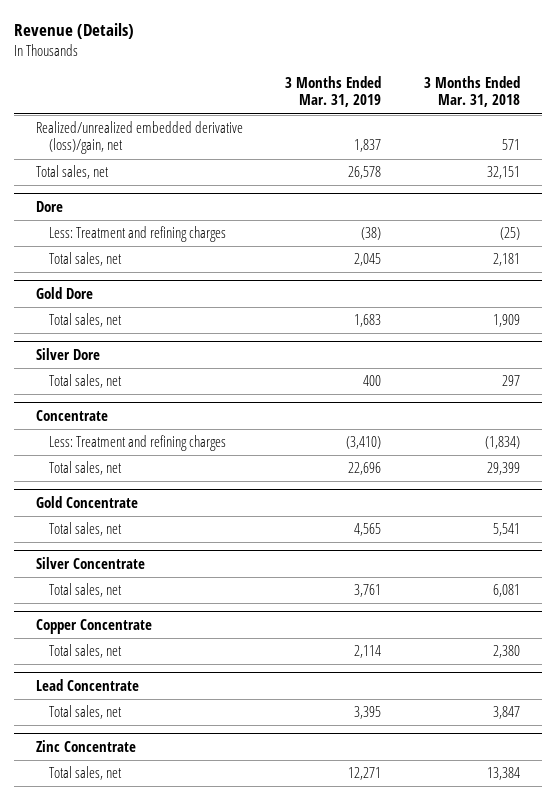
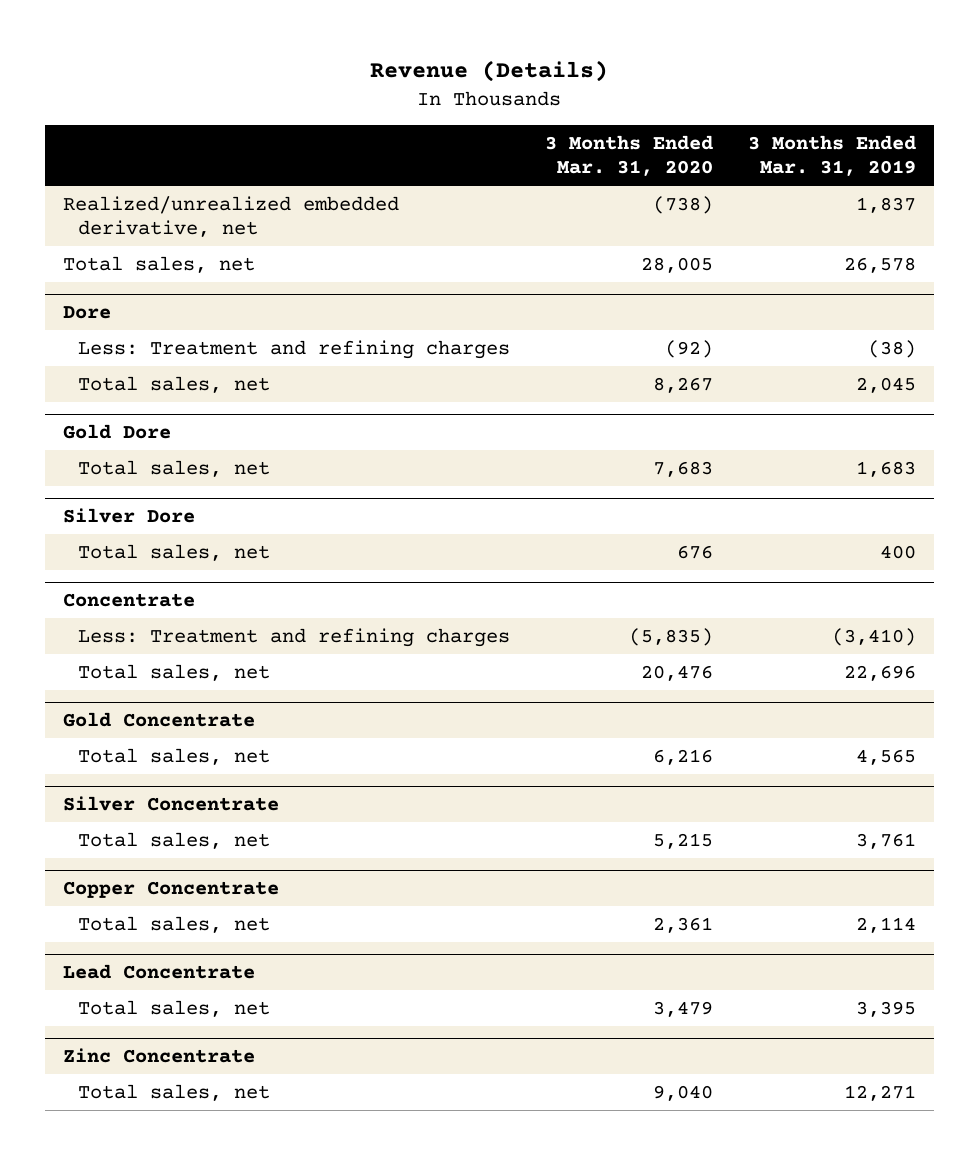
[424,76,521,108] 3 Months Ended Mar. 31, 2018 -> none
none -> [545,135,714,177] 3 Months Ended Mar. 31, 2020
[35,121,243,155] Realized/unrealized embedded derivative (loss)/gain, net -> [62,196,399,238] Realized/unrealized embedded derivative, net

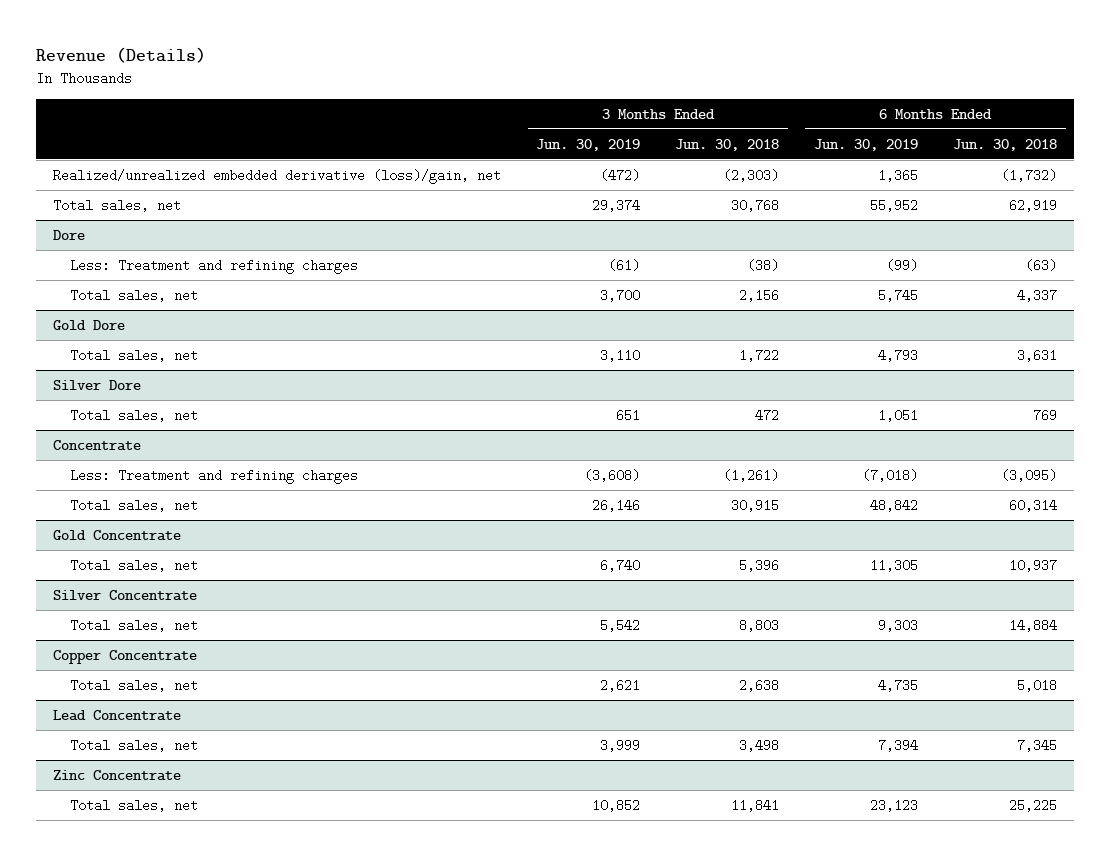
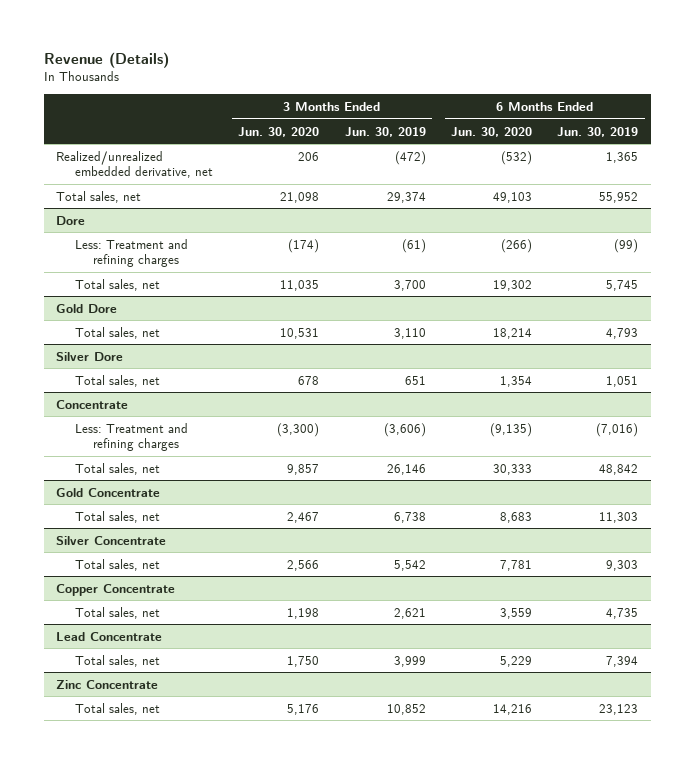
[675,138,780,151] Jun. 30, 2018 -> none
[952,138,1057,151] Jun. 30, 2018 -> none
none -> [238,126,320,137] Jun. 30, 2020
none -> [450,126,532,137] Jun. 30, 2020
[53,168,502,184] Realized/unrealized embedded derivative (loss)/gain, net -> [56,150,213,178] Realized/unrealized embedded derivative, net
[584,468,641,482] (3,608) -> [383,422,426,437] (3,606)
[862,468,919,482] (7,018) -> [596,422,639,437] (7,016)
[600,558,641,572] 6,740 -> [393,511,426,523] 6,738
[870,558,919,572] 11,305 -> [599,511,639,523] 11,303

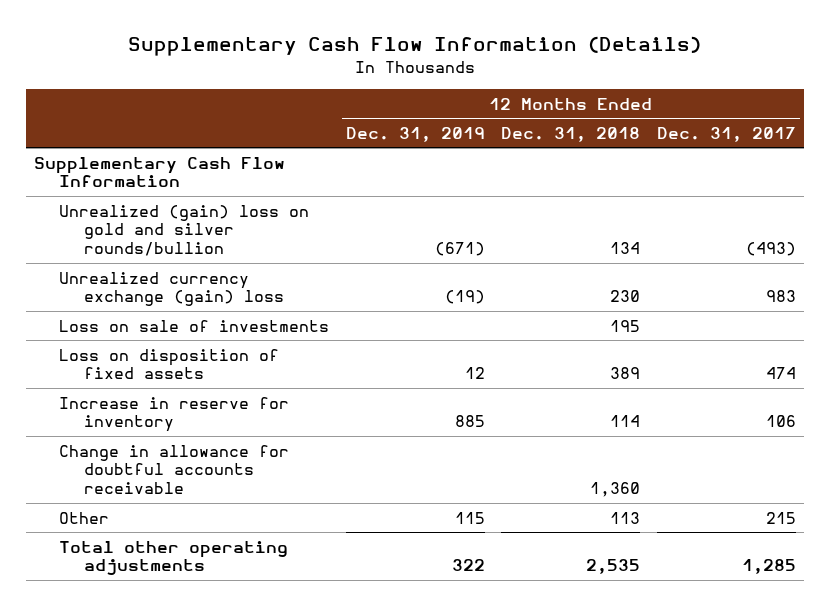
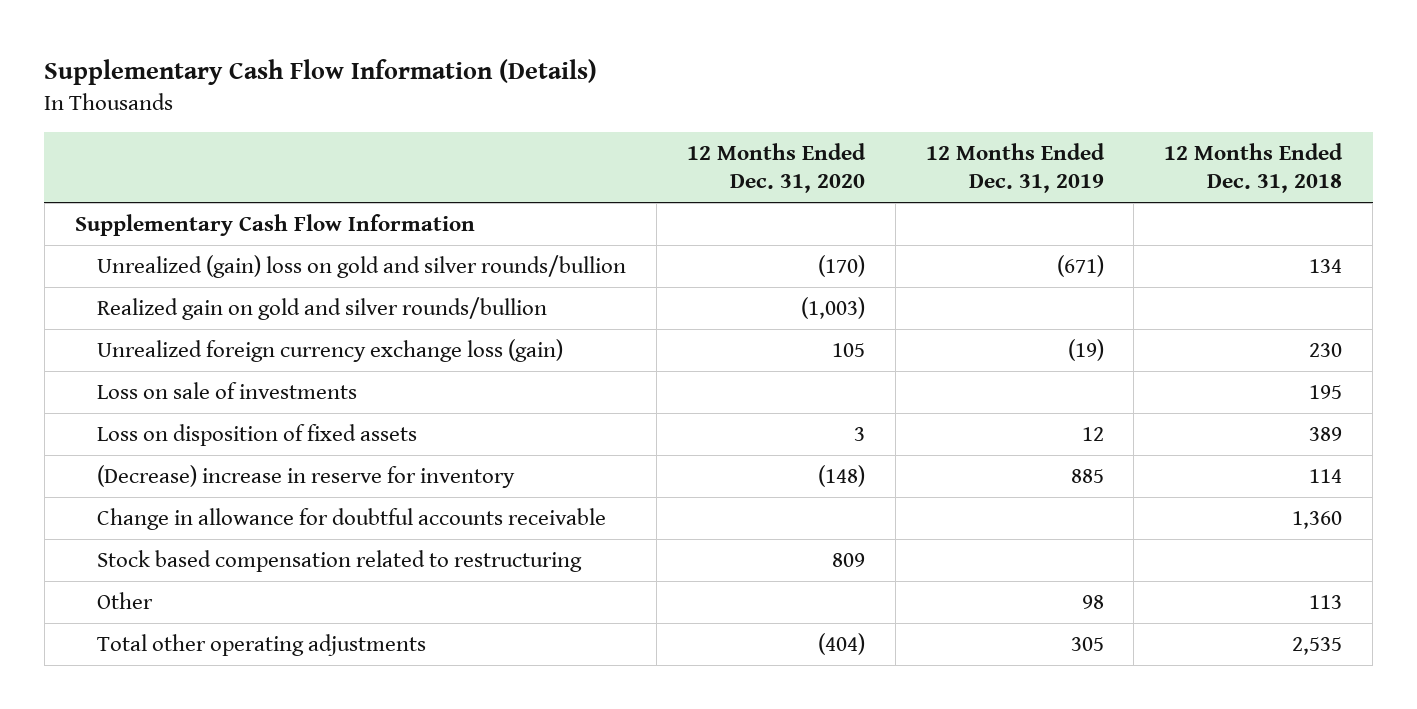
[656,126,796,142] Dec. 31, 2017 -> none
none -> [686,143,866,194] 12 Months Ended Dec. 31, 2020
none -> [97,296,548,320] Realized gain on gold and silver rounds/bullion
[59,271,284,307] Unrealized currency exchange (gain) loss -> [97,338,564,362] Unrealized foreign currency exchange loss (gain)
[59,396,290,433] Increase in reserve for inventory -> [97,464,516,488] (Decrease) increase in reserve for inventory
none -> [97,549,583,572] Stock based compensation related to restructuring
[454,511,485,524] 115 -> [1081,594,1104,609] 98
[451,559,485,572] 322 -> [1070,636,1104,651] 305

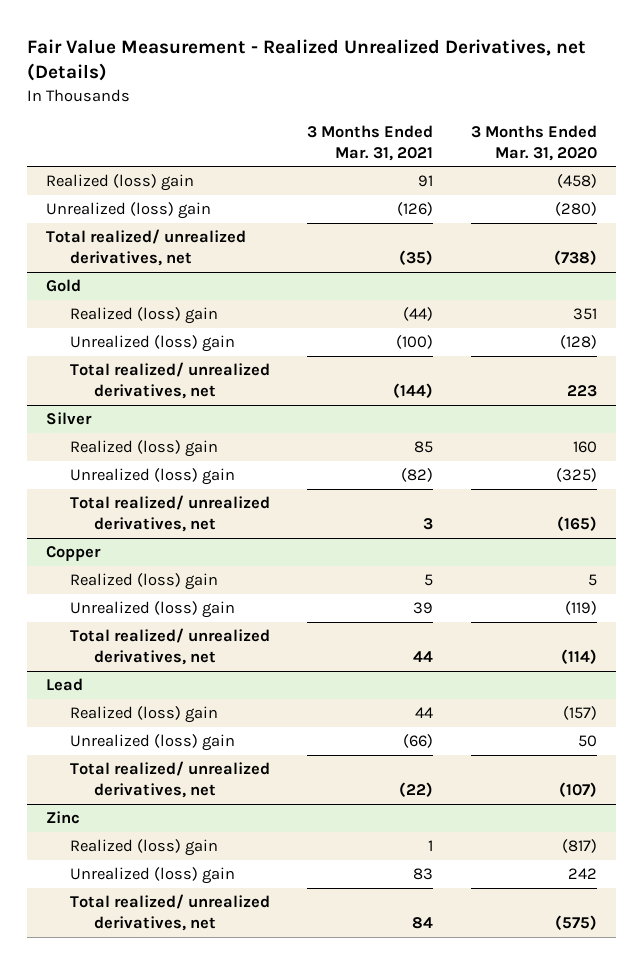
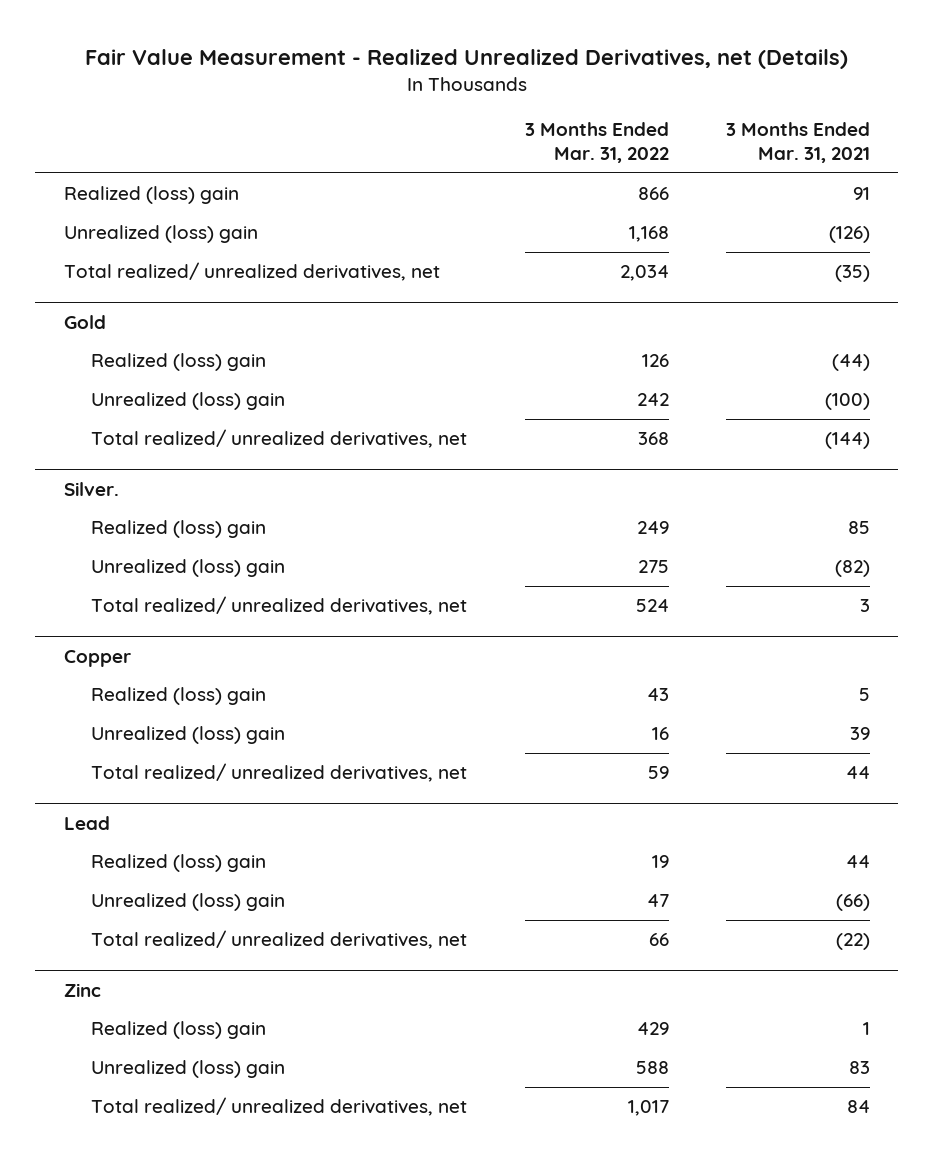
[471,124,598,161] 3 Months Ended Mar. 31, 2020 -> none
none -> [524,122,669,164] 3 Months Ended Mar. 31, 2022
[45,412,92,426] Silver -> [63,482,119,497] Silver.

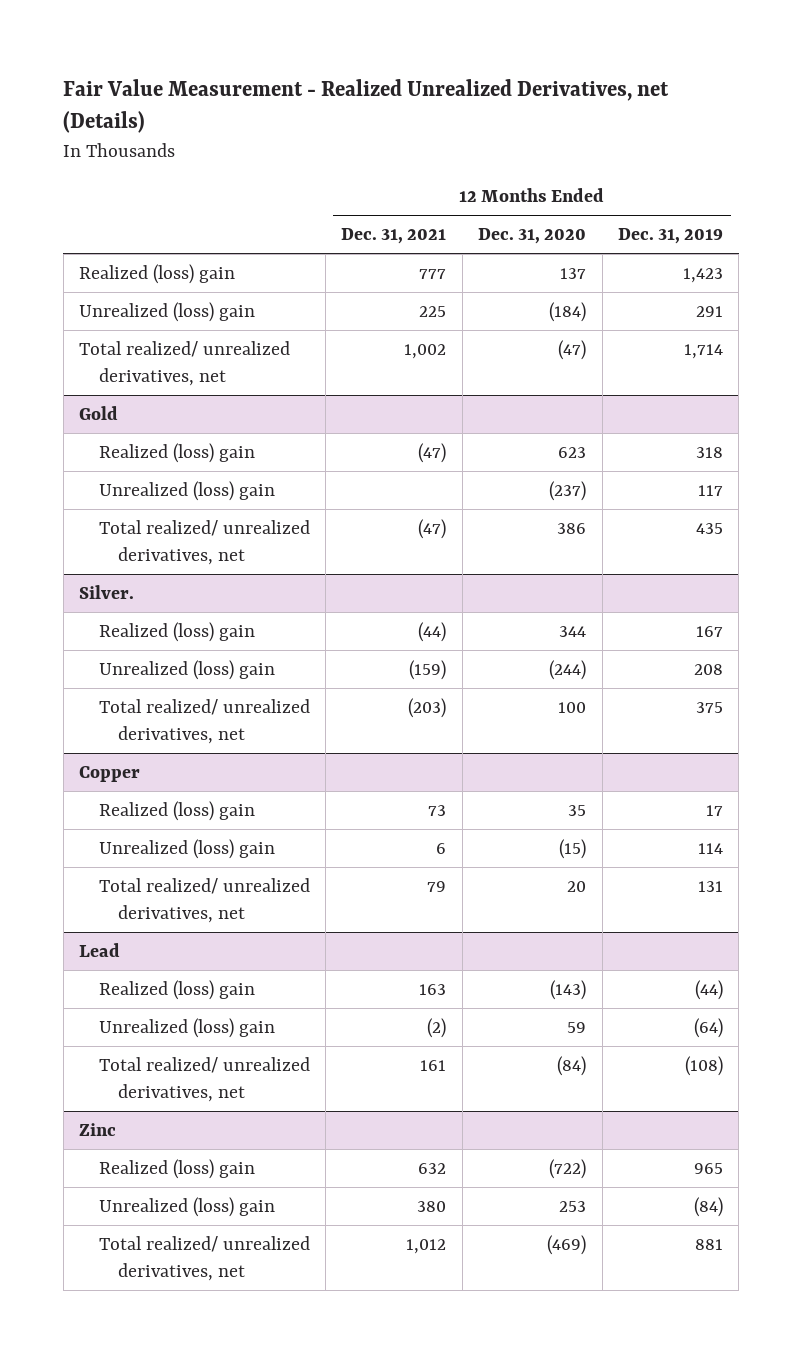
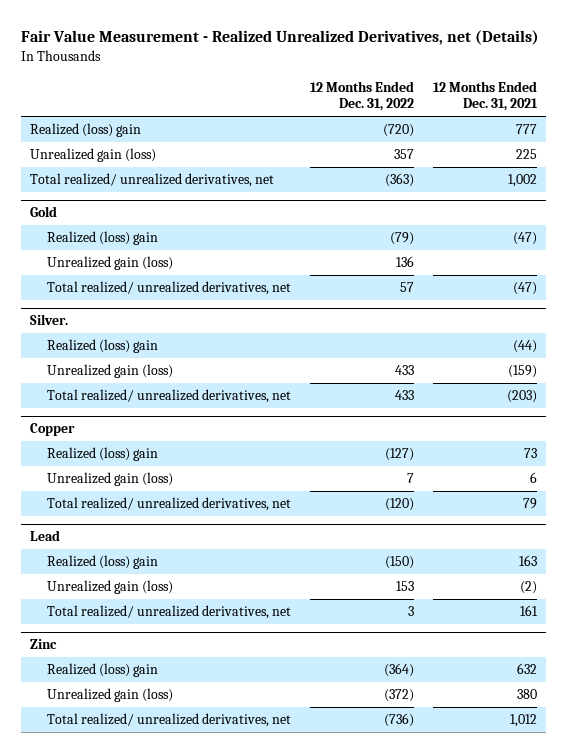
[478,228,587,245] Dec. 31, 2020 -> none
[618,228,724,245] Dec. 31, 2019 -> none
none -> [310,80,415,112] 12 Months Ended Dec. 31, 2022
[79,301,256,322] Unrealized (loss) gain -> [30,148,157,163] Unrealized gain (loss)
[98,480,275,501] Unrealized (loss) gain -> [47,256,174,271] Unrealized gain (loss)
[98,659,275,680] Unrealized (loss) gain -> [47,364,174,379] Unrealized gain (loss)
[98,838,275,859] Unrealized (loss) gain -> [47,472,174,487] Unrealized gain (loss)
[98,1017,275,1038] Unrealized (loss) gain -> [47,580,174,595] Unrealized gain (loss)
[98,1196,275,1217] Unrealized (loss) gain -> [47,688,174,703] Unrealized gain (loss)

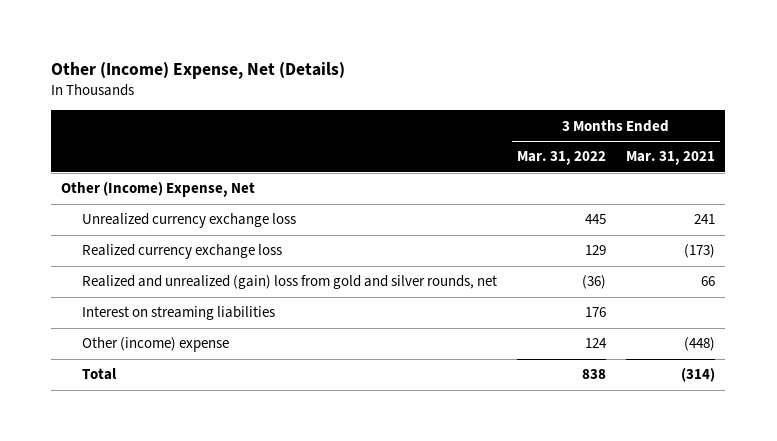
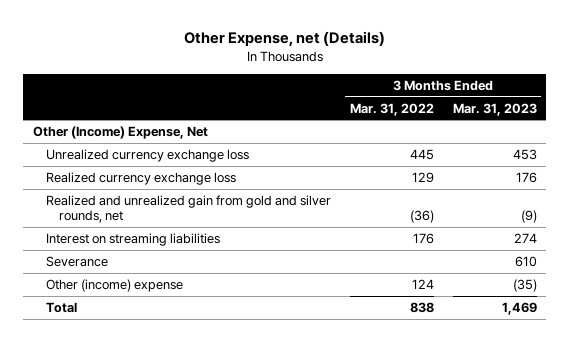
[51,61,346,79] Other (Income) Expense, Net (Details) -> [183,31,385,48] Other Expense, net (Details)
[626,151,716,166] Mar. 31, 2021 -> none
none -> [452,102,537,116] Mar. 31, 2023
[81,275,497,290] Realized and unrealized (gain) loss from gold and silver rounds, net -> [45,194,331,224] Realized and unrealized gain from gold and silver rounds, net
none -> [45,255,108,267] Severance

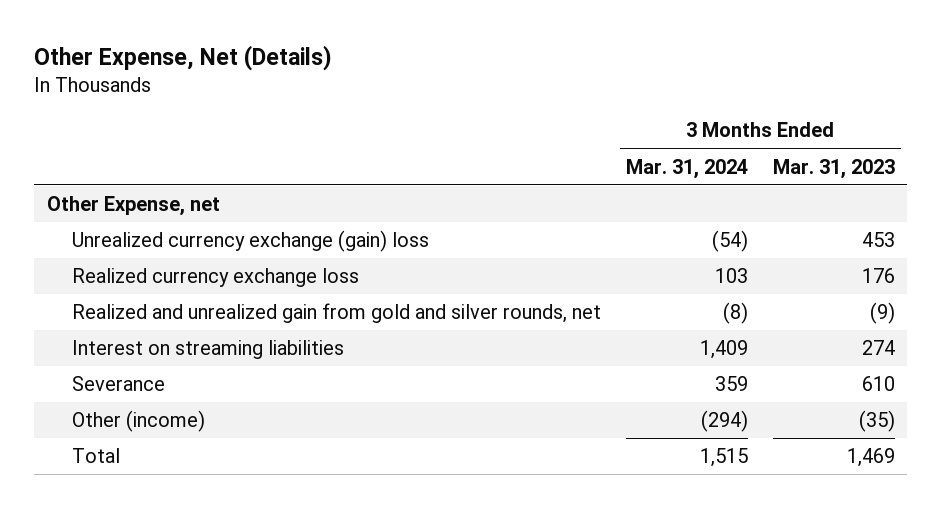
[183,31,385,48] Other Expense, net (Details) -> [34,45,333,72] Other Expense, Net (Details)
[349,102,434,116] Mar. 31, 2022 -> none
none -> [625,158,748,179] Mar. 31, 2024
[32,125,208,139] Other (Income) Expense, Net -> [46,196,220,217] Other Expense, net
[45,148,249,162] Unrealized currency exchange loss -> [72,230,430,253] Unrealized currency exchange (gain) loss
[45,278,183,292] Other (income) expense -> [72,410,206,433] Other (income)

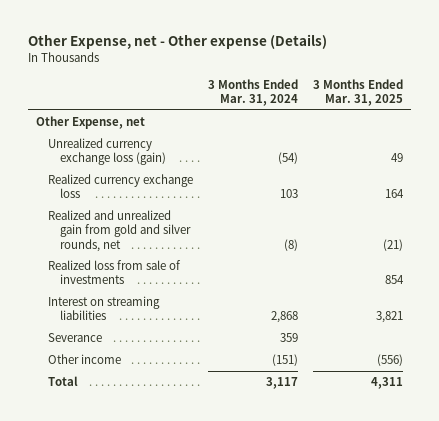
[34,45,333,72] Other Expense, Net (Details) -> [28,34,328,50] Other Expense, net - Other expense (Details)
[772,158,895,179] Mar. 31, 2023 -> none
none -> [313,78,404,107] 3 Months Ended Mar. 31, 2025
[72,230,430,253] Unrealized currency exchange (gain) loss -> [47,138,166,166] Unrealized currency exchange loss (gain)
none -> [47,260,181,285] Realized loss from sale of investments
[699,340,748,360] 1,409 -> [271,311,299,324] 2,868
[72,410,206,433] Other (income) -> [47,354,121,365] Other income
[700,410,748,433] (294) -> [272,354,299,367] (151)
[699,448,748,468] 1,515 -> [266,377,299,390] 3,117

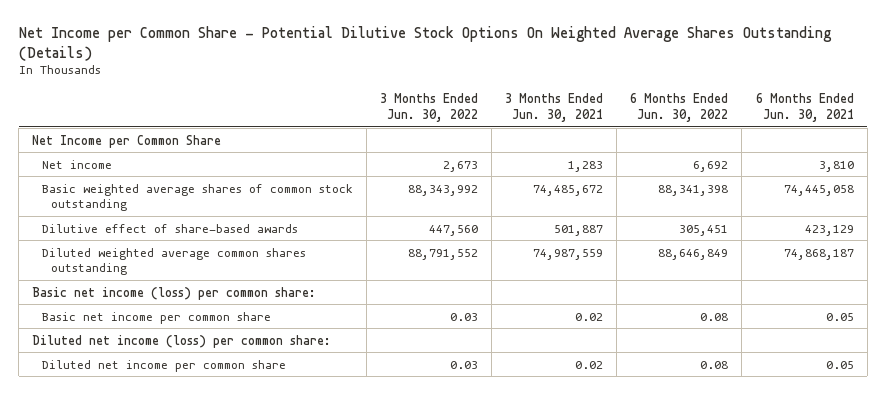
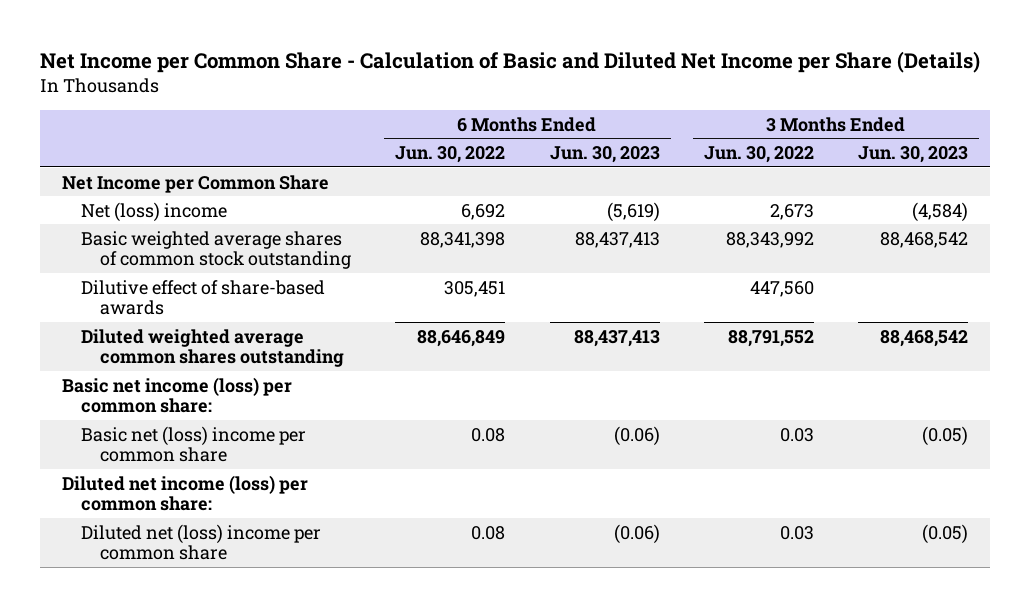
[18,26,832,61] Net Income per Common Share - Potential Dilutive Stock Options On Weighted Average Shares Outstanding (Details) -> [40,51,981,74] Net Income per Common Share - Calculation of Basic and Diluted Net Income per Share (Details)
[505,93,604,122] 3 Months Ended Jun. 30, 2021 -> none
[755,93,854,122] 6 Months Ended Jun. 30, 2021 -> none
none -> [549,146,660,164] Jun. 30, 2023
none -> [858,146,969,164] Jun. 30, 2023
[41,159,112,169] Net income -> [81,201,228,222] Net (loss) income
[41,311,271,324] Basic net income per common share -> [81,425,307,463] Basic net (loss) income per common share
[41,359,286,372] Diluted net income per common share -> [81,523,322,561] Diluted net (loss) income per common share

